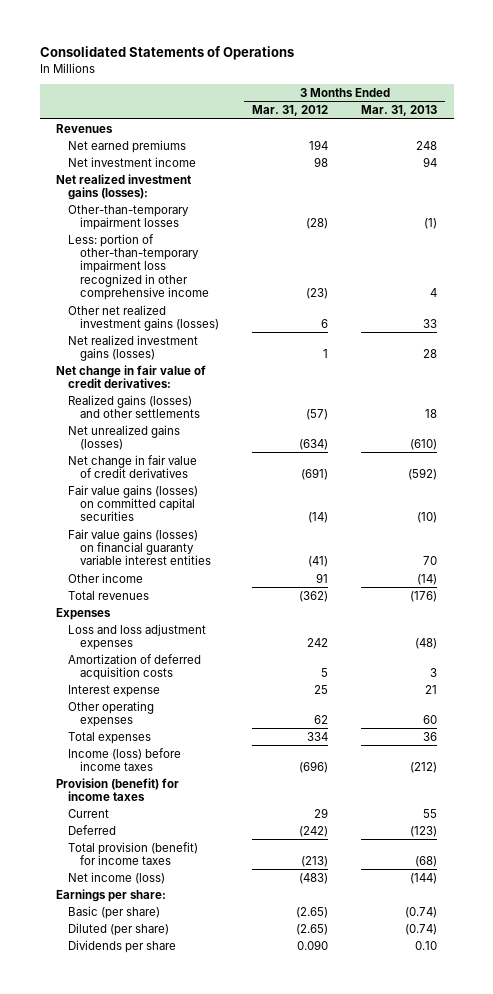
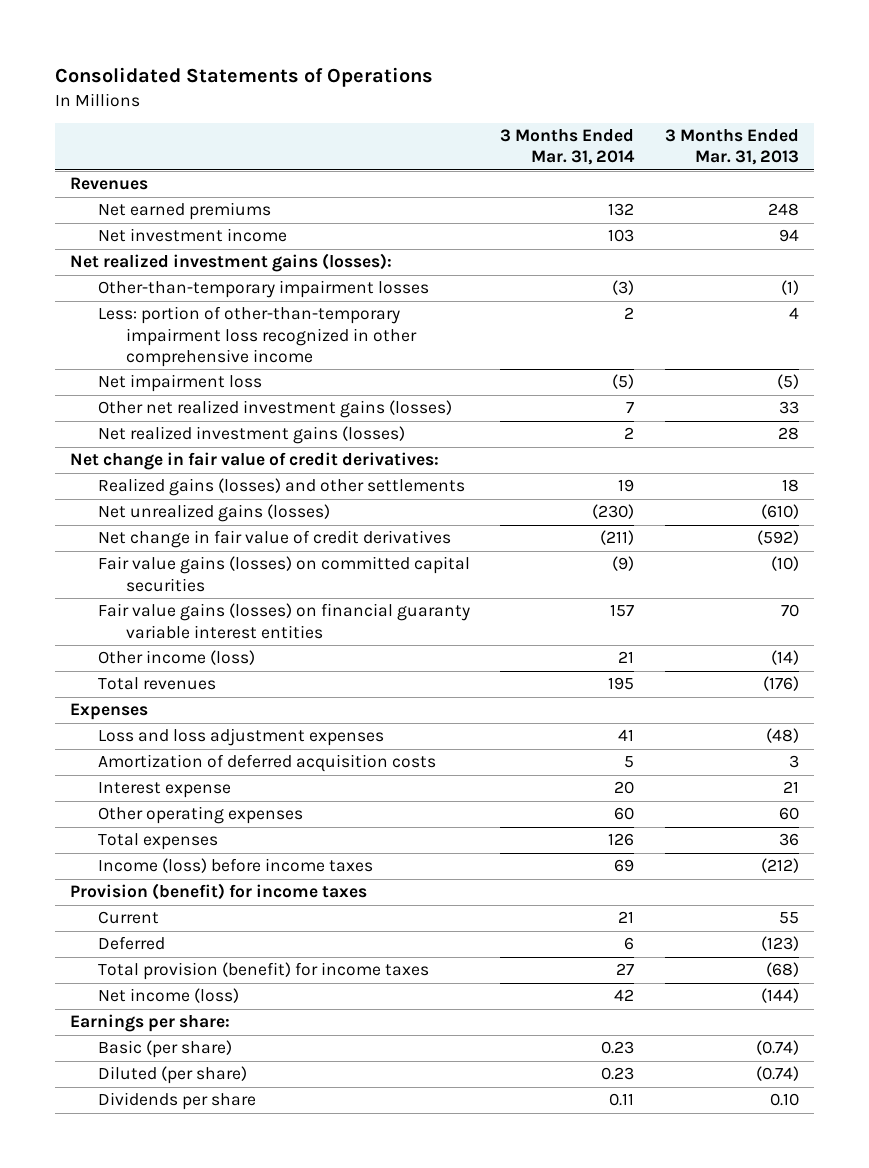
[252,105,329,117] Mar. 31, 2012 -> none
none -> [500,129,636,166] 3 Months Ended Mar. 31, 2014
none -> [98,374,263,393] Net impairment loss
[68,572,144,583] Other income -> [98,650,256,666] Other income (loss)

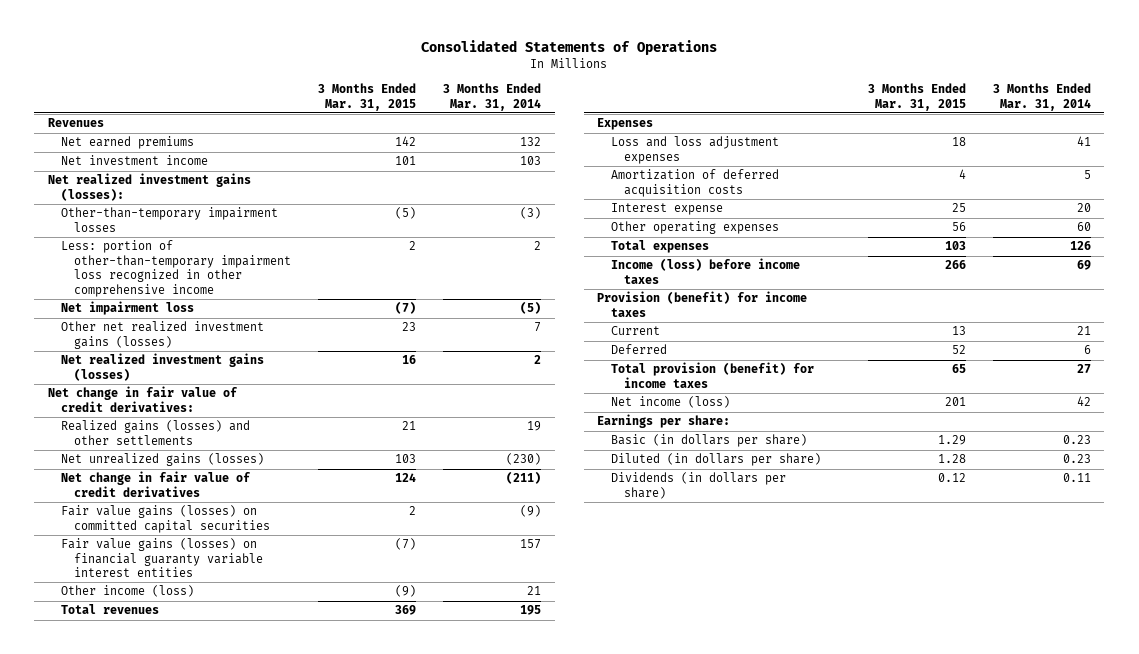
[664,129,799,166] 3 Months Ended Mar. 31, 2013 -> none
none -> [318,83,417,111] 3 Months Ended Mar. 31, 2015
[98,1040,233,1059] Basic (per share) -> [610,434,807,448] Basic (in dollars per share)
[98,1066,248,1085] Diluted (per share) -> [610,453,821,467] Diluted (in dollars per share)
[98,1092,257,1111] Dividends per share -> [610,472,786,499] Dividends (in dollars per share)

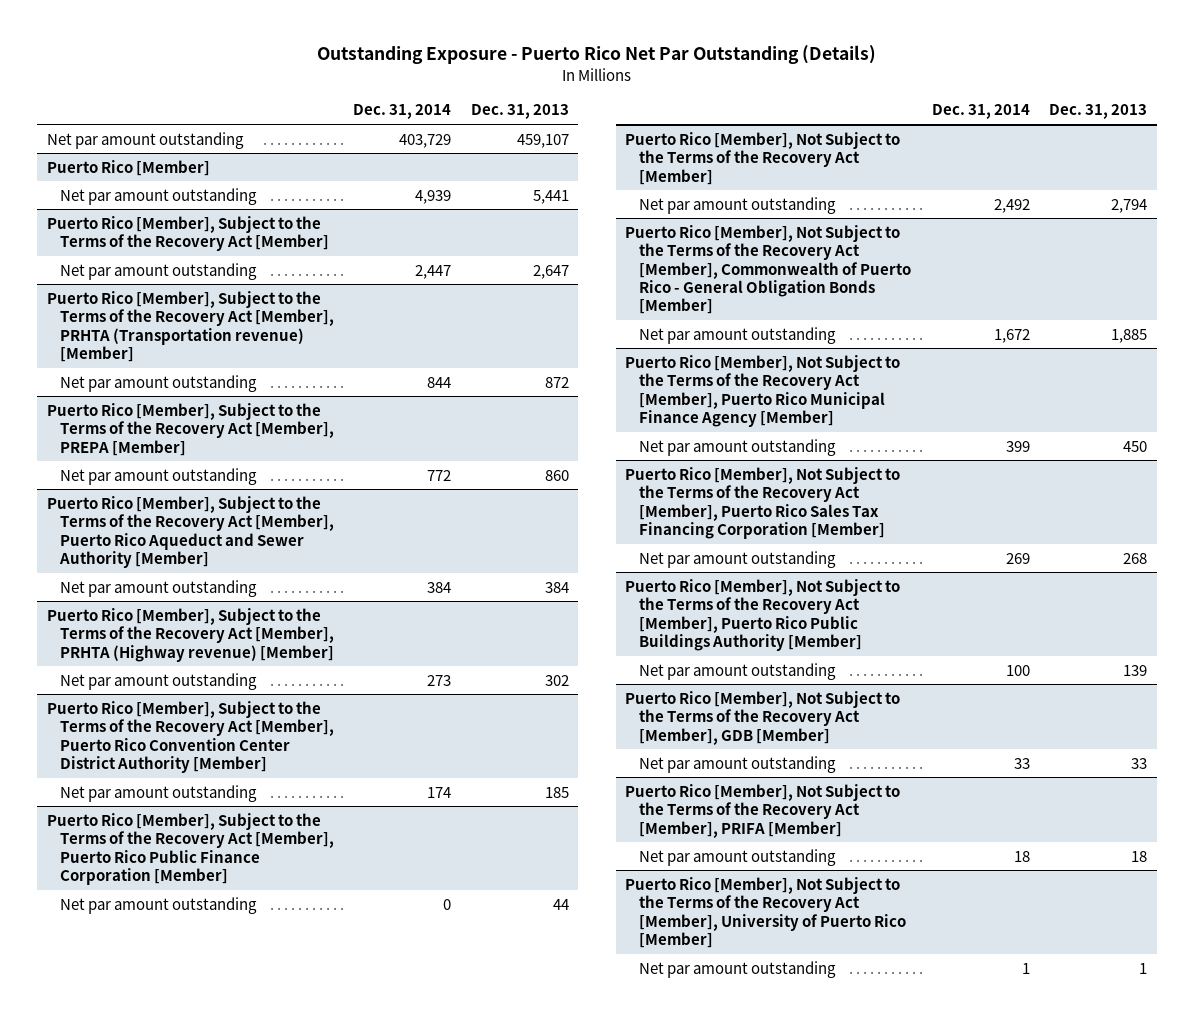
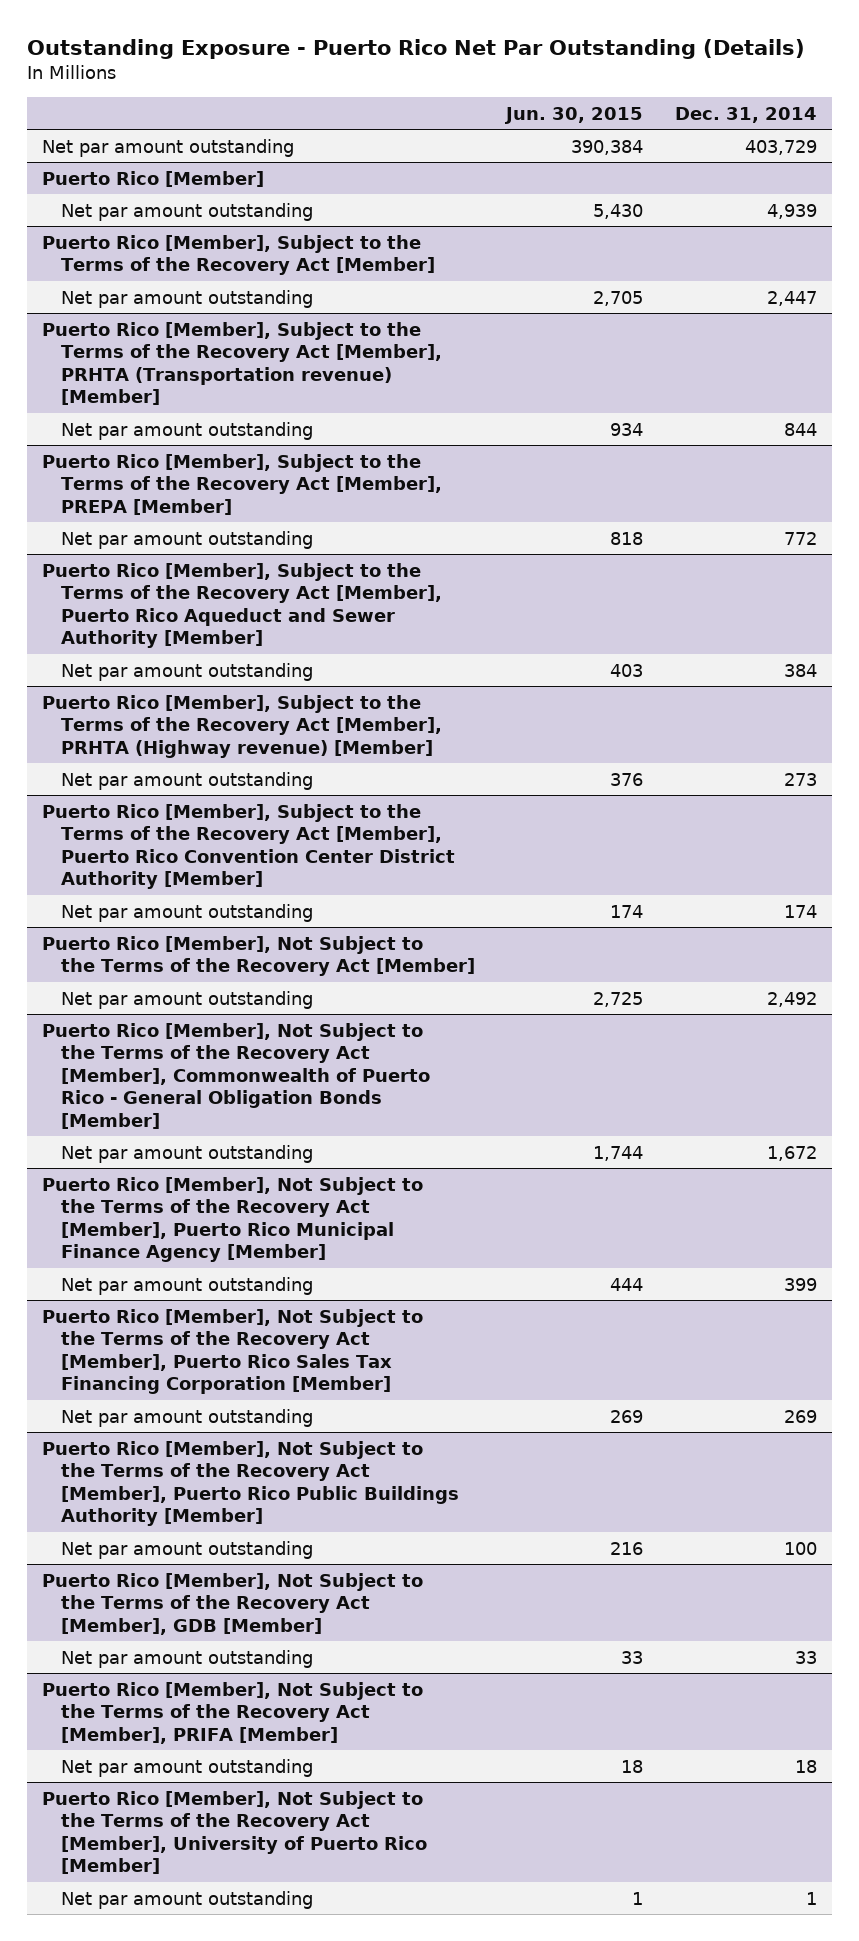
[470,104,569,120] Dec. 31, 2013 -> none
none -> [504,106,644,124] Jun. 30, 2015
[46,812,335,886] Puerto Rico [Member], Subject to the Terms of the Recovery Act [Member], Puerto Rico Public Finance Corporation [Member] -> none
[60,896,258,914] Net par amount outstanding -> none

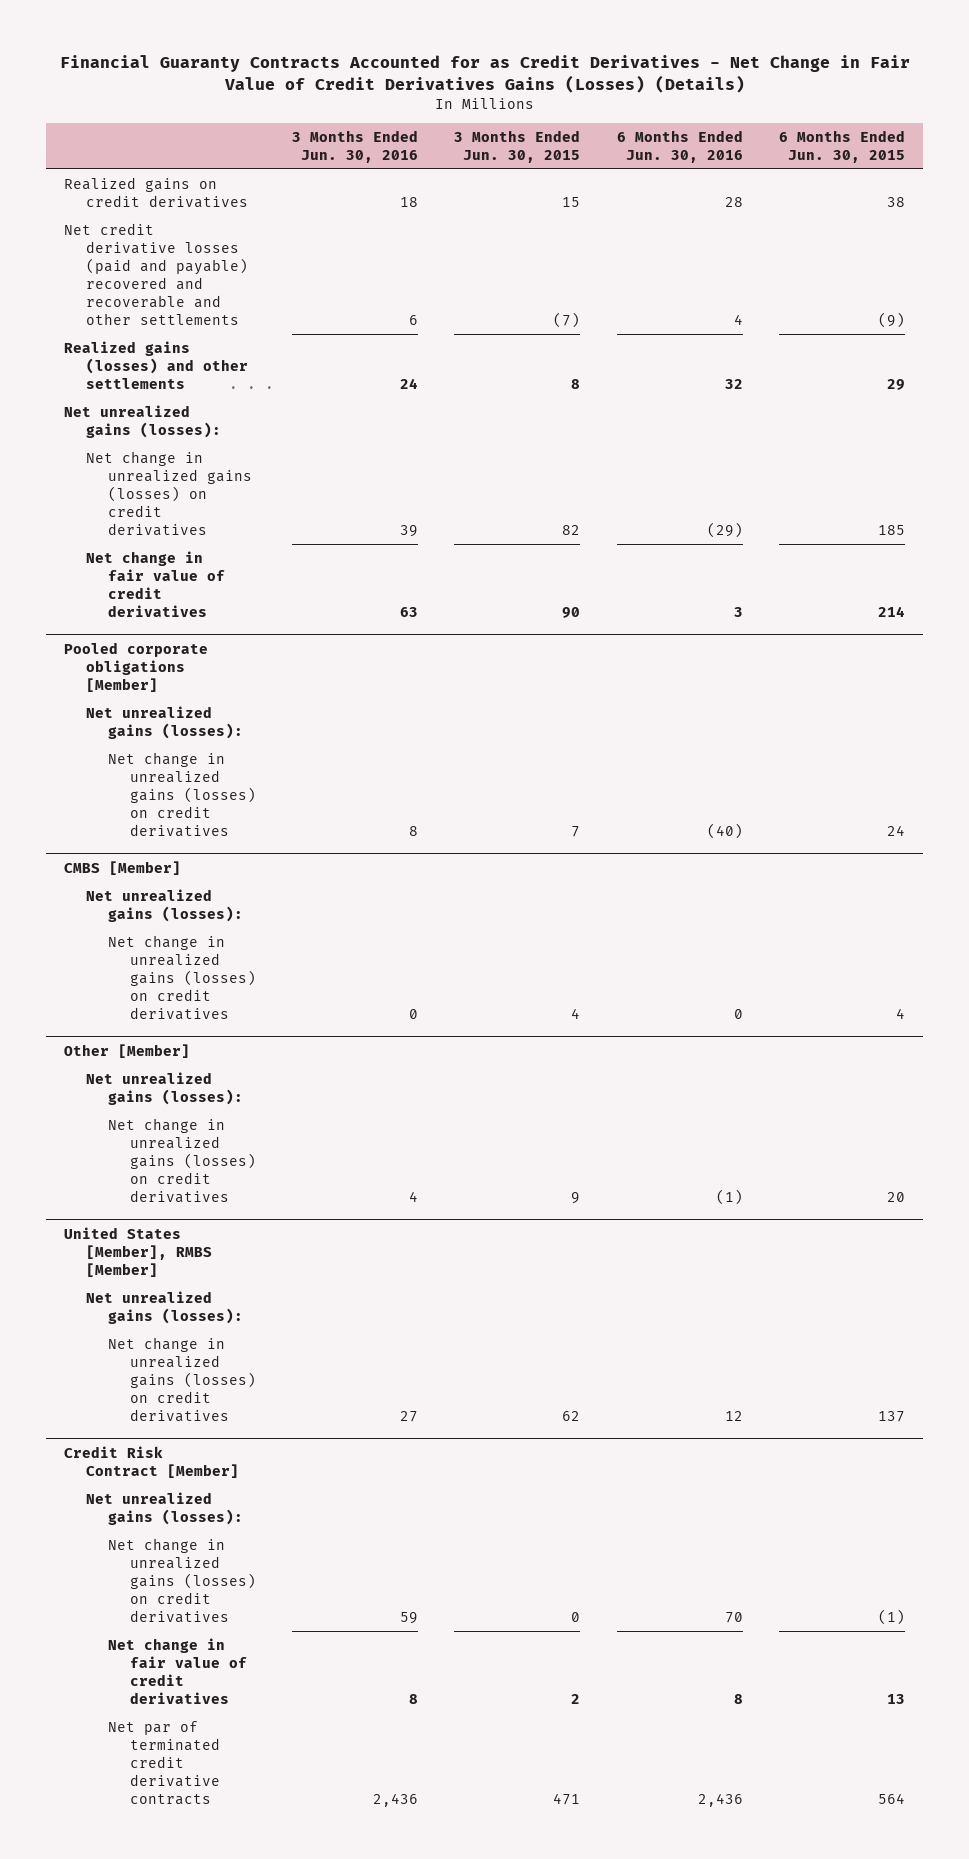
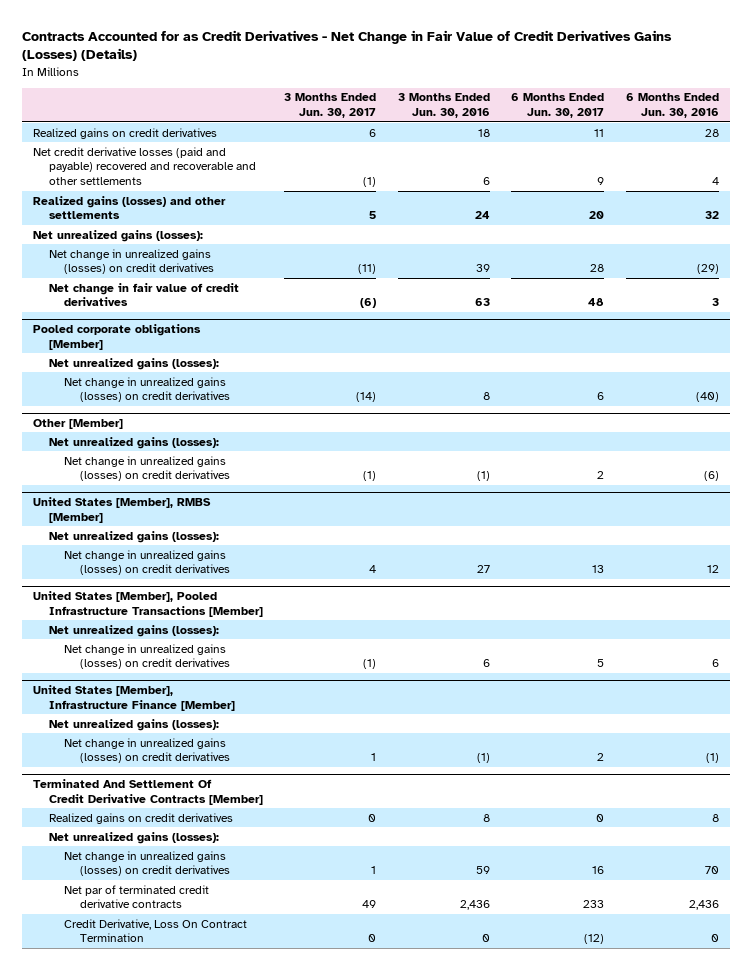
[59,55,910,93] Financial Guaranty Contracts Accounted for as Credit Derivatives - Net Change in Fair Value of Credit Derivatives Gains (Losses) (Details) -> [22,29,673,62] Contracts Accounted for as Credit Derivatives - Net Change in Fair Value of Credit Derivatives Gains (Losses) (Details)
[454,129,581,163] 3 Months Ended Jun. 30, 2015 -> none
[778,129,905,163] 6 Months Ended Jun. 30, 2015 -> none
none -> [284,93,377,119] 3 Months Ended Jun. 30, 2017
none -> [511,93,605,119] 6 Months Ended Jun. 30, 2017
[64,860,182,875] CMBS [Member] -> none
[86,888,243,922] Net unrealized gains (losses): -> none
[107,934,256,1020] Net change in unrealized gains (losses) on credit derivatives -> none
[409,1190,419,1202] 4 -> [476,471,490,482] (1)
[715,1188,743,1205] (1) -> [704,471,720,482] (6)
[64,1445,240,1478] Credit Risk Contract [Member] -> none
none -> [33,590,263,617] United States [Member], Pooled Infrastructure Transactions [Member]
none -> [64,643,230,670] Net change in unrealized gains (losses) on credit derivatives
none -> [33,684,235,711] United States [Member], Infrastructure Finance [Member]
none -> [48,718,219,731] Net unrealized gains (losses):
none -> [64,737,230,764] Net change in unrealized gains (losses) on credit derivatives
none -> [33,778,263,805] Terminated And Settlement Of Credit Derivative Contracts [Member]
none -> [48,812,233,824] Realized gains on credit derivatives
none -> [48,831,219,844] Net unrealized gains (losses):
[107,1637,247,1704] Net change in fair value of credit derivatives -> none
none -> [64,918,248,943] Credit Derivative, Loss On Contract Termination

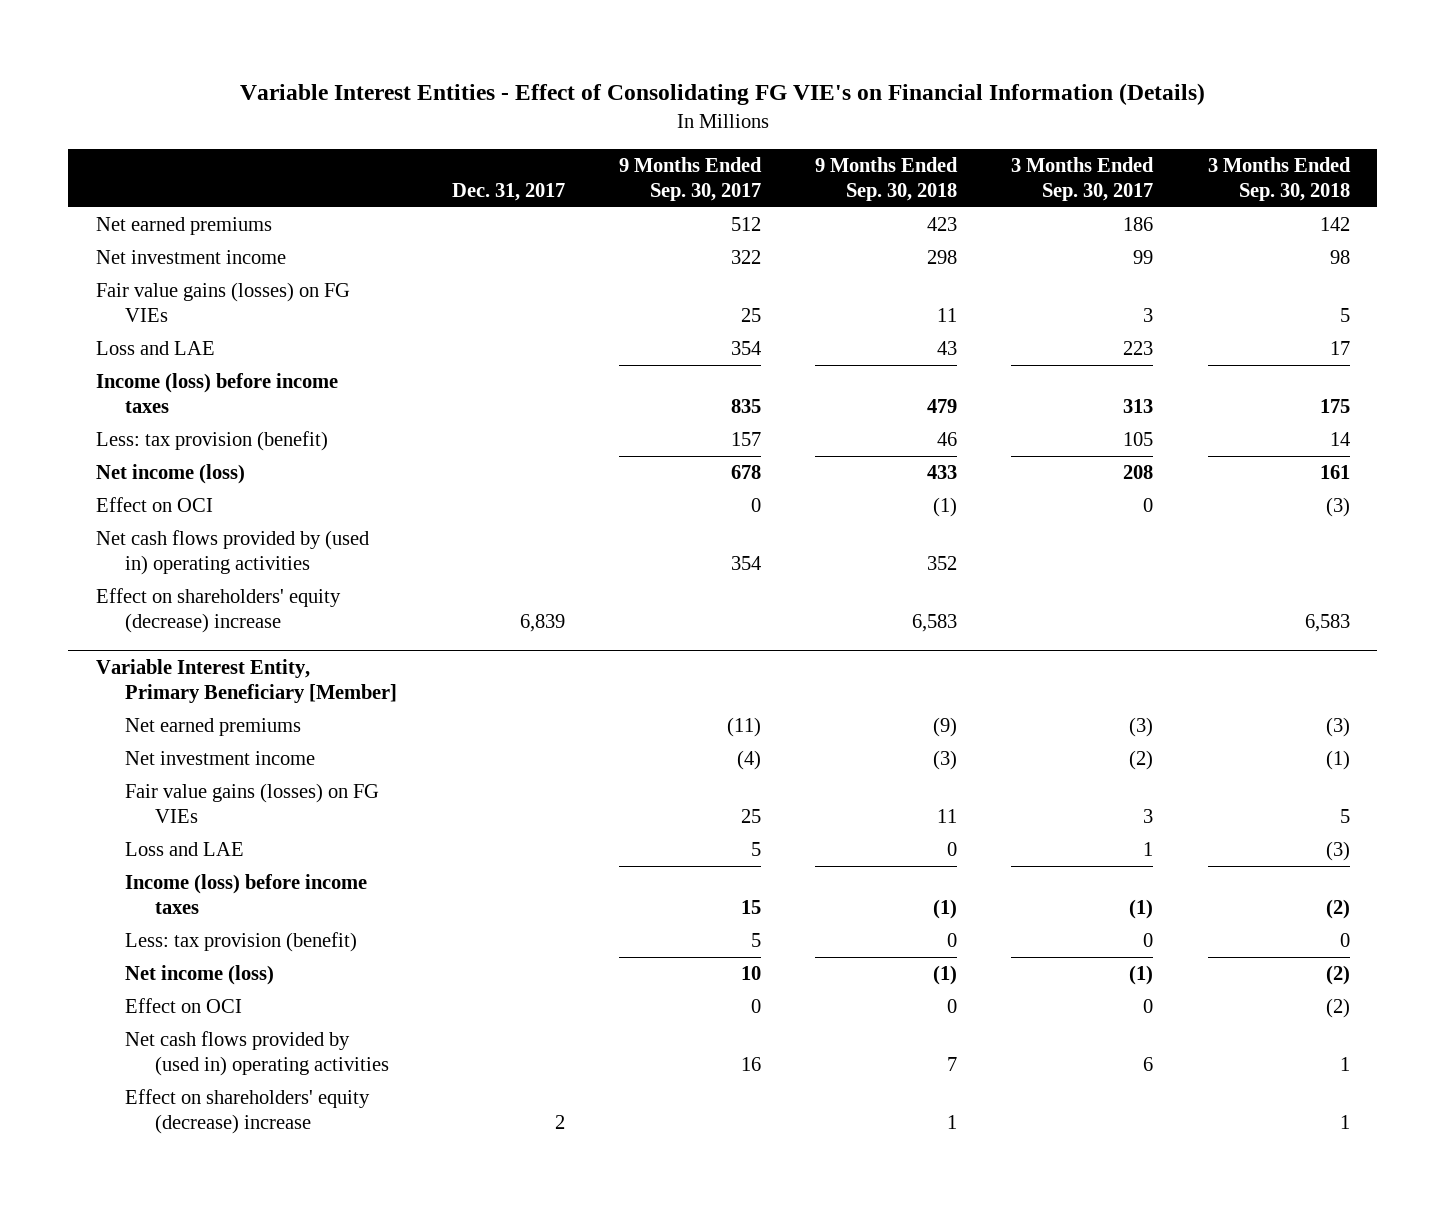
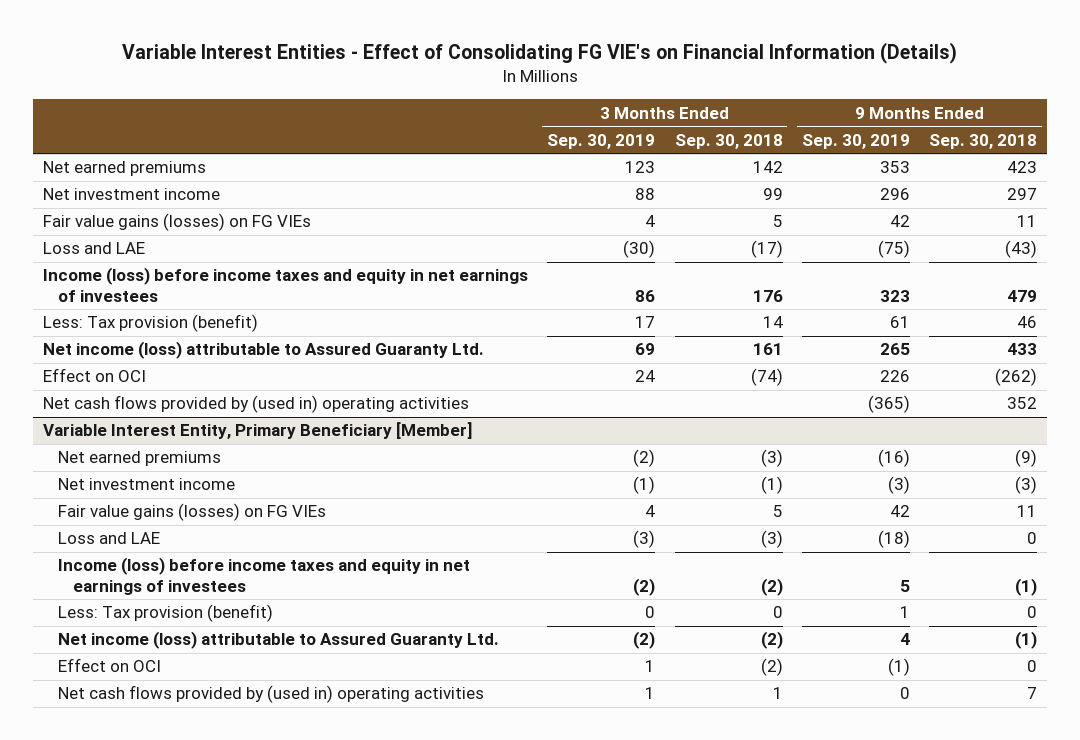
[451,183,565,202] Dec. 31, 2017 -> none
[618,156,762,202] 9 Months Ended Sep. 30, 2017 -> none
[1011,156,1155,202] 3 Months Ended Sep. 30, 2017 -> none
none -> [547,133,656,149] Sep. 30, 2019
none -> [802,133,911,149] Sep. 30, 2019
[927,250,958,265] 298 -> [1007,188,1038,201] 297
[1329,250,1350,265] 98 -> [762,188,783,201] 99
[937,341,958,356] 43 -> [1005,240,1038,259] (43)
[1329,341,1350,356] 17 -> [750,240,783,259] (17)
[95,373,338,414] Income (loss) before income taxes -> [42,267,528,302] Income (loss) before income taxes and equity in net earnings of investees
[1319,399,1350,414] 175 -> [752,289,783,302] 176
[95,431,328,452] Less: tax provision (benefit) -> [42,314,258,333] Less: Tax provision (benefit)
[95,464,245,485] Net income (loss) -> [42,341,484,360] Net income (loss) attributable to Assured Guaranty Ltd.
[933,497,958,518] (1) -> [995,368,1038,387] (262)
[1325,497,1350,518] (3) -> [750,368,783,387] (74)
[95,588,341,634] Effect on shareholders' equity (decrease) increase -> none
[125,874,368,915] Income (loss) before income taxes -> [57,557,470,595] Income (loss) before income taxes and equity in net earnings of investees
[125,932,358,953] Less: tax provision (benefit) -> [57,604,273,623] Less: Tax provision (benefit)
[125,965,275,986] Net income (loss) -> [57,631,499,650] Net income (loss) attributable to Assured Guaranty Ltd.
[125,1089,371,1135] Effect on shareholders' equity (decrease) increase -> none

